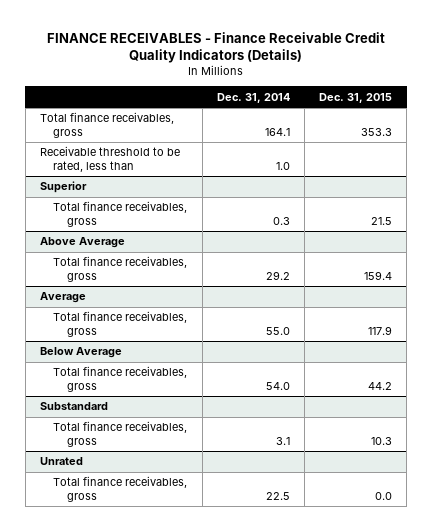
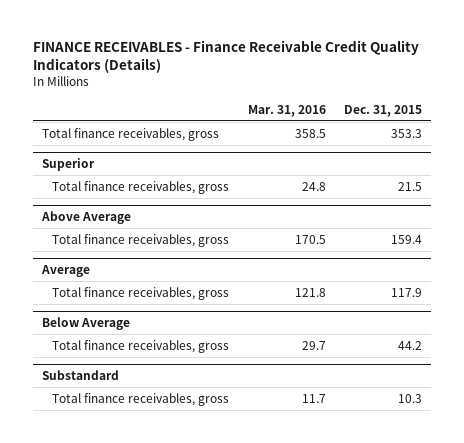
[216,92,290,103] Dec. 31, 2014 -> none
none -> [247,104,326,117] Mar. 31, 2016
[40,146,181,172] Receivable threshold to be rated, less than -> none
[40,457,84,466] Unrated -> none
[53,476,188,502] Total finance receivables, gross -> none

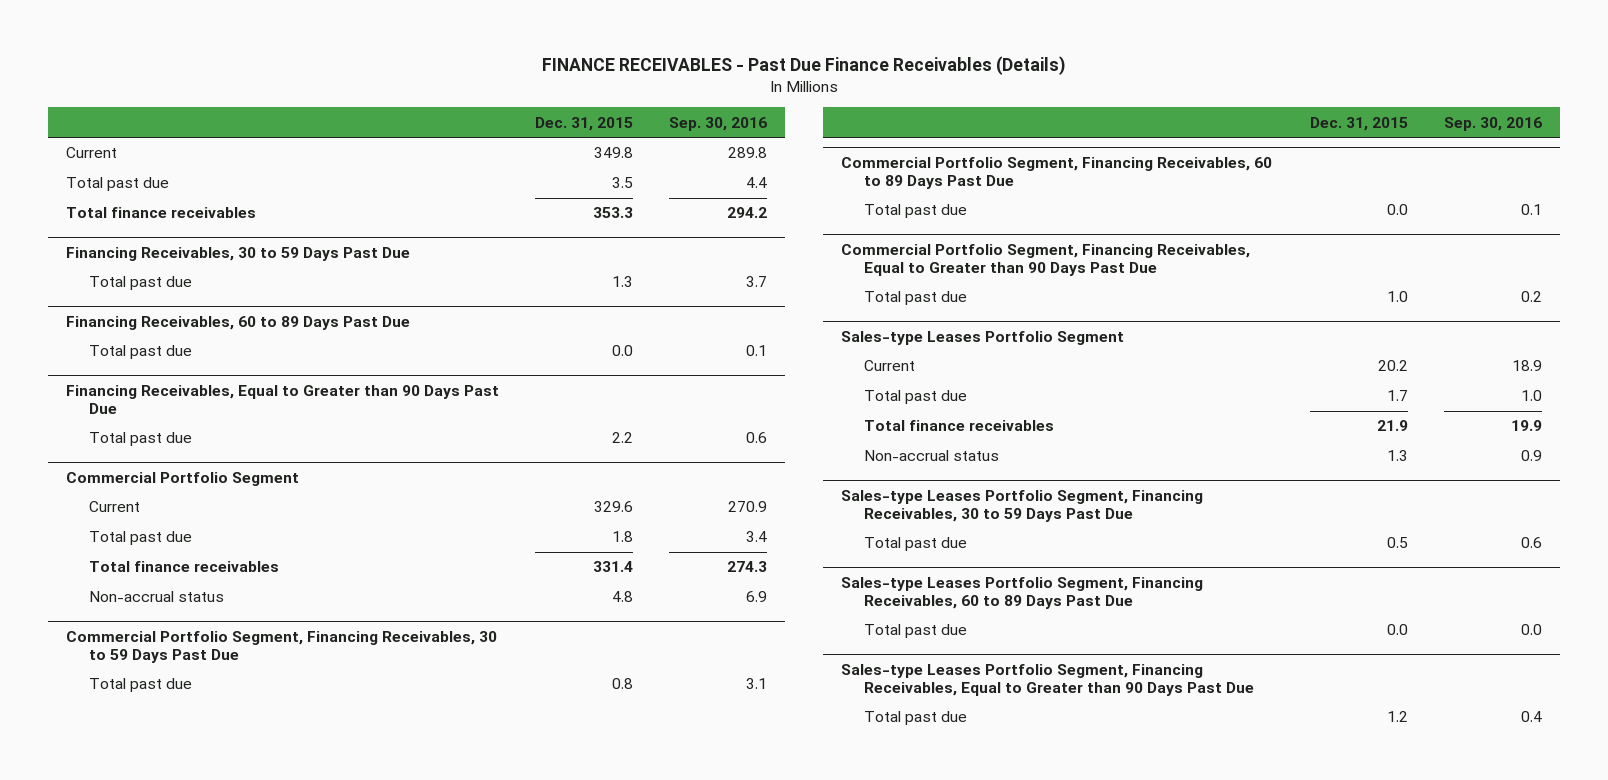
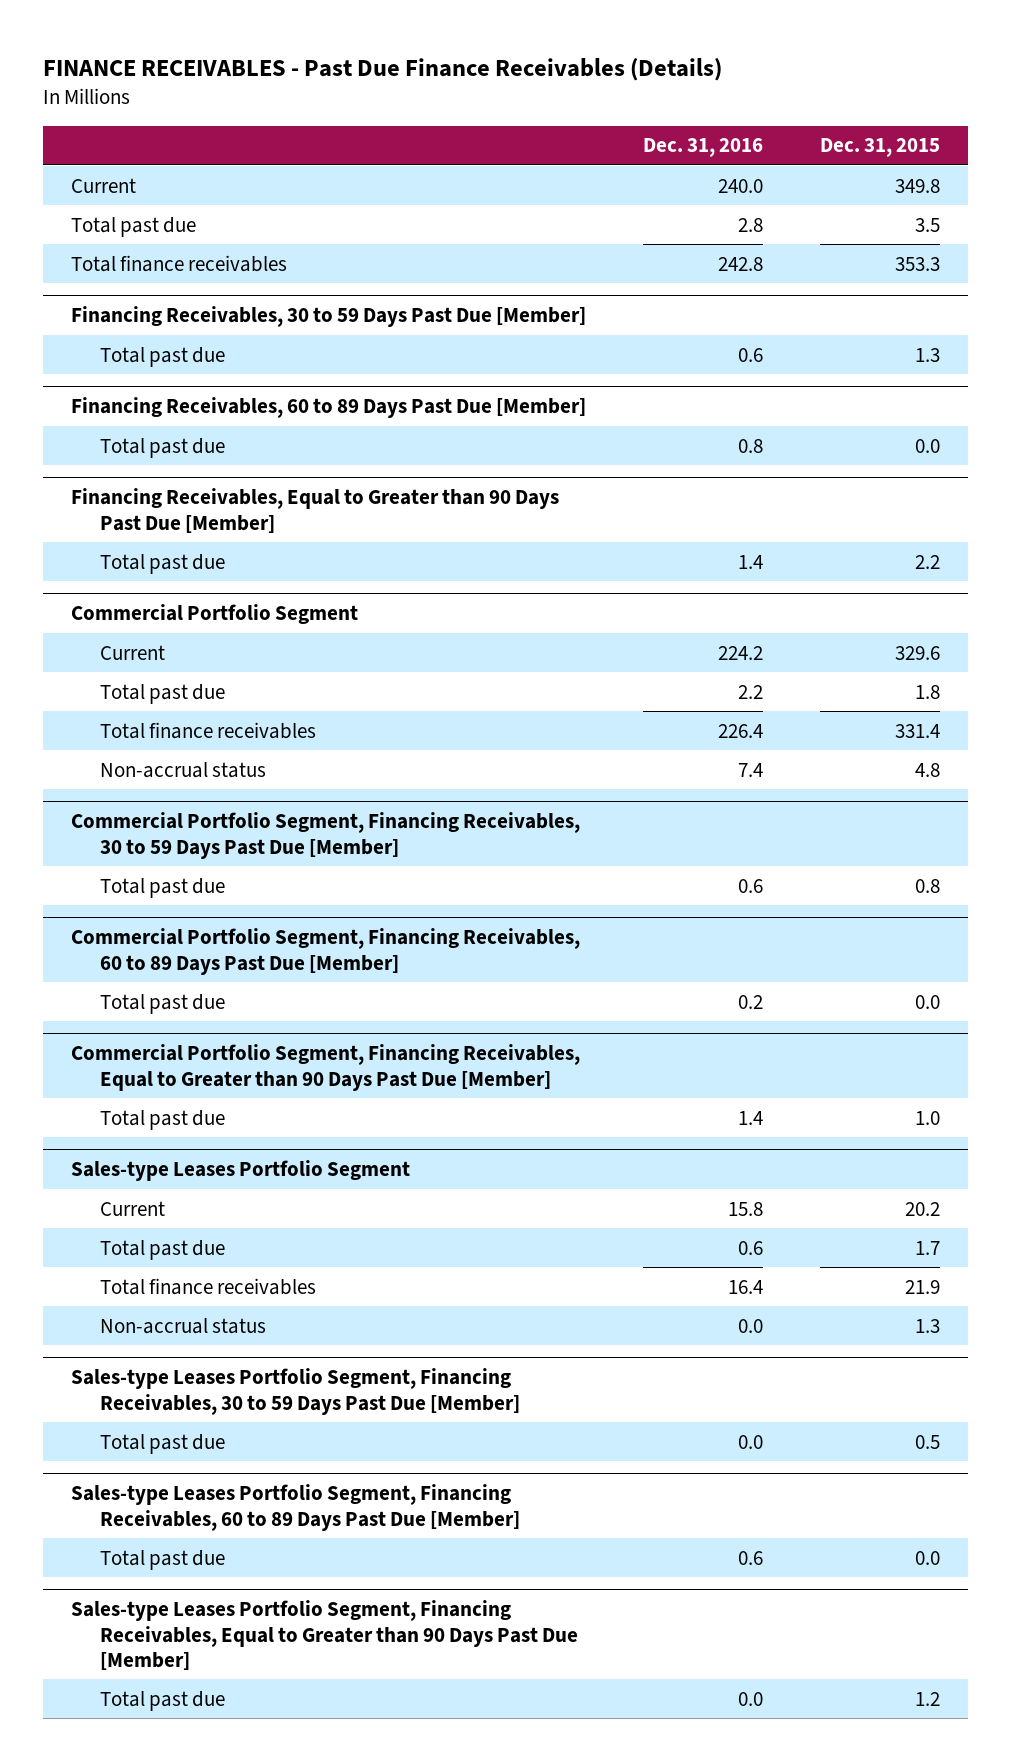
[668,116,767,131] Sep. 30, 2016 -> none
none -> [643,138,764,158] Dec. 31, 2016
[65,246,410,261] Financing Receivables, 30 to 59 Days Past Due -> [71,306,587,328] Financing Receivables, 30 to 59 Days Past Due [Member]
[65,315,410,330] Financing Receivables, 60 to 89 Days Past Due -> [71,397,587,419] Financing Receivables, 60 to 89 Days Past Due [Member]
[65,384,499,414] Financing Receivables, Equal to Greater than 90 Days Past Due -> [71,488,560,533] Financing Receivables, Equal to Greater than 90 Days Past Due [Member]
[65,630,497,663] Commercial Portfolio Segment, Financing Receivables, 30 to 59 Days Past Due -> [71,812,581,859] Commercial Portfolio Segment, Financing Receivables, 30 to 59 Days Past Due [Member]
[841,156,1273,189] Commercial Portfolio Segment, Financing Receivables, 60 to 89 Days Past Due -> [71,928,581,975] Commercial Portfolio Segment, Financing Receivables, 60 to 89 Days Past Due [Member]
[841,243,1251,276] Commercial Portfolio Segment, Financing Receivables, Equal to Greater than 90 Days Past Due -> [71,1044,581,1091] Commercial Portfolio Segment, Financing Receivables, Equal to Greater than 90 Days Past Due [Member]
[841,489,1204,522] Sales-type Leases Portfolio Segment, Financing Receivables, 30 to 59 Days Past Due -> [71,1368,521,1415] Sales-type Leases Portfolio Segment, Financing Receivables, 30 to 59 Days Past Due [Member]
[841,576,1204,609] Sales-type Leases Portfolio Segment, Financing Receivables, 60 to 89 Days Past Due -> [71,1484,521,1531] Sales-type Leases Portfolio Segment, Financing Receivables, 60 to 89 Days Past Due [Member]
[841,663,1255,696] Sales-type Leases Portfolio Segment, Financing Receivables, Equal to Greater than 90 Days Past Due -> [71,1600,579,1670] Sales-type Leases Portfolio Segment, Financing Receivables, Equal to Greater than 90 Days Past Due [Member]

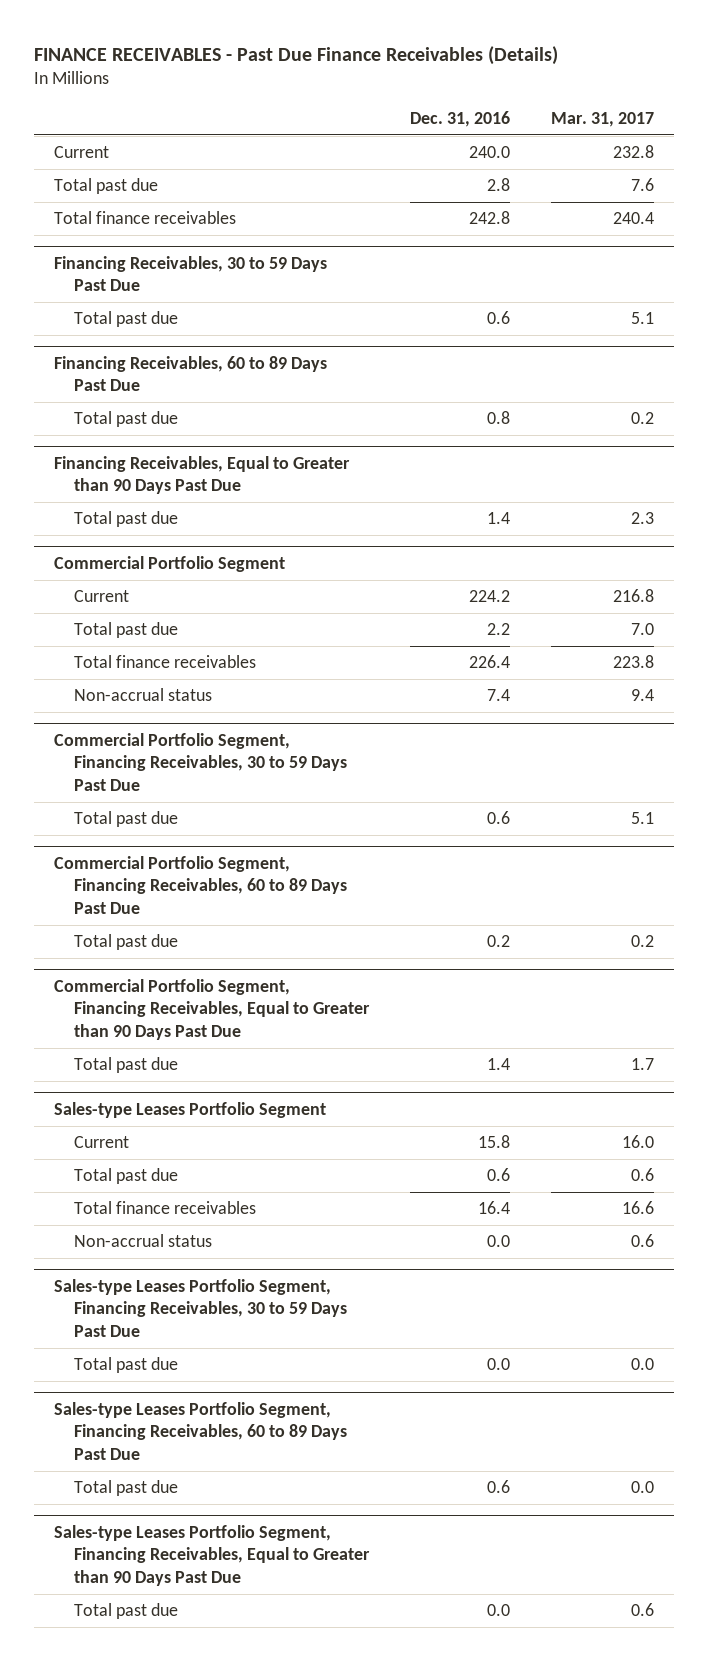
[820,138,941,158] Dec. 31, 2015 -> none
none -> [550,111,654,127] Mar. 31, 2017
[71,306,587,328] Financing Receivables, 30 to 59 Days Past Due [Member] -> [54,255,328,292] Financing Receivables, 30 to 59 Days Past Due
[71,397,587,419] Financing Receivables, 60 to 89 Days Past Due [Member] -> [54,355,328,392] Financing Receivables, 60 to 89 Days Past Due
[71,488,560,533] Financing Receivables, Equal to Greater than 90 Days Past Due [Member] -> [54,455,351,495] Financing Receivables, Equal to Greater than 90 Days Past Due
[71,812,581,859] Commercial Portfolio Segment, Financing Receivables, 30 to 59 Days Past Due [Member] -> [54,732,348,791] Commercial Portfolio Segment, Financing Receivables, 30 to 59 Days Past Due
[71,928,581,975] Commercial Portfolio Segment, Financing Receivables, 60 to 89 Days Past Due [Member] -> [54,855,348,914] Commercial Portfolio Segment, Financing Receivables, 60 to 89 Days Past Due
[71,1044,581,1091] Commercial Portfolio Segment, Financing Receivables, Equal to Greater than 90 Days Past Due [Member] -> [54,978,371,1040] Commercial Portfolio Segment, Financing Receivables, Equal to Greater than 90 Days Past Due
[71,1368,521,1415] Sales-type Leases Portfolio Segment, Financing Receivables, 30 to 59 Days Past Due [Member] -> [54,1278,348,1337] Sales-type Leases Portfolio Segment, Financing Receivables, 30 to 59 Days Past Due
[71,1484,521,1531] Sales-type Leases Portfolio Segment, Financing Receivables, 60 to 89 Days Past Due [Member] -> [54,1401,348,1460] Sales-type Leases Portfolio Segment, Financing Receivables, 60 to 89 Days Past Due
[71,1600,579,1670] Sales-type Leases Portfolio Segment, Financing Receivables, Equal to Greater than 90 Days Past Due [Member] -> [54,1524,371,1586] Sales-type Leases Portfolio Segment, Financing Receivables, Equal to Greater than 90 Days Past Due

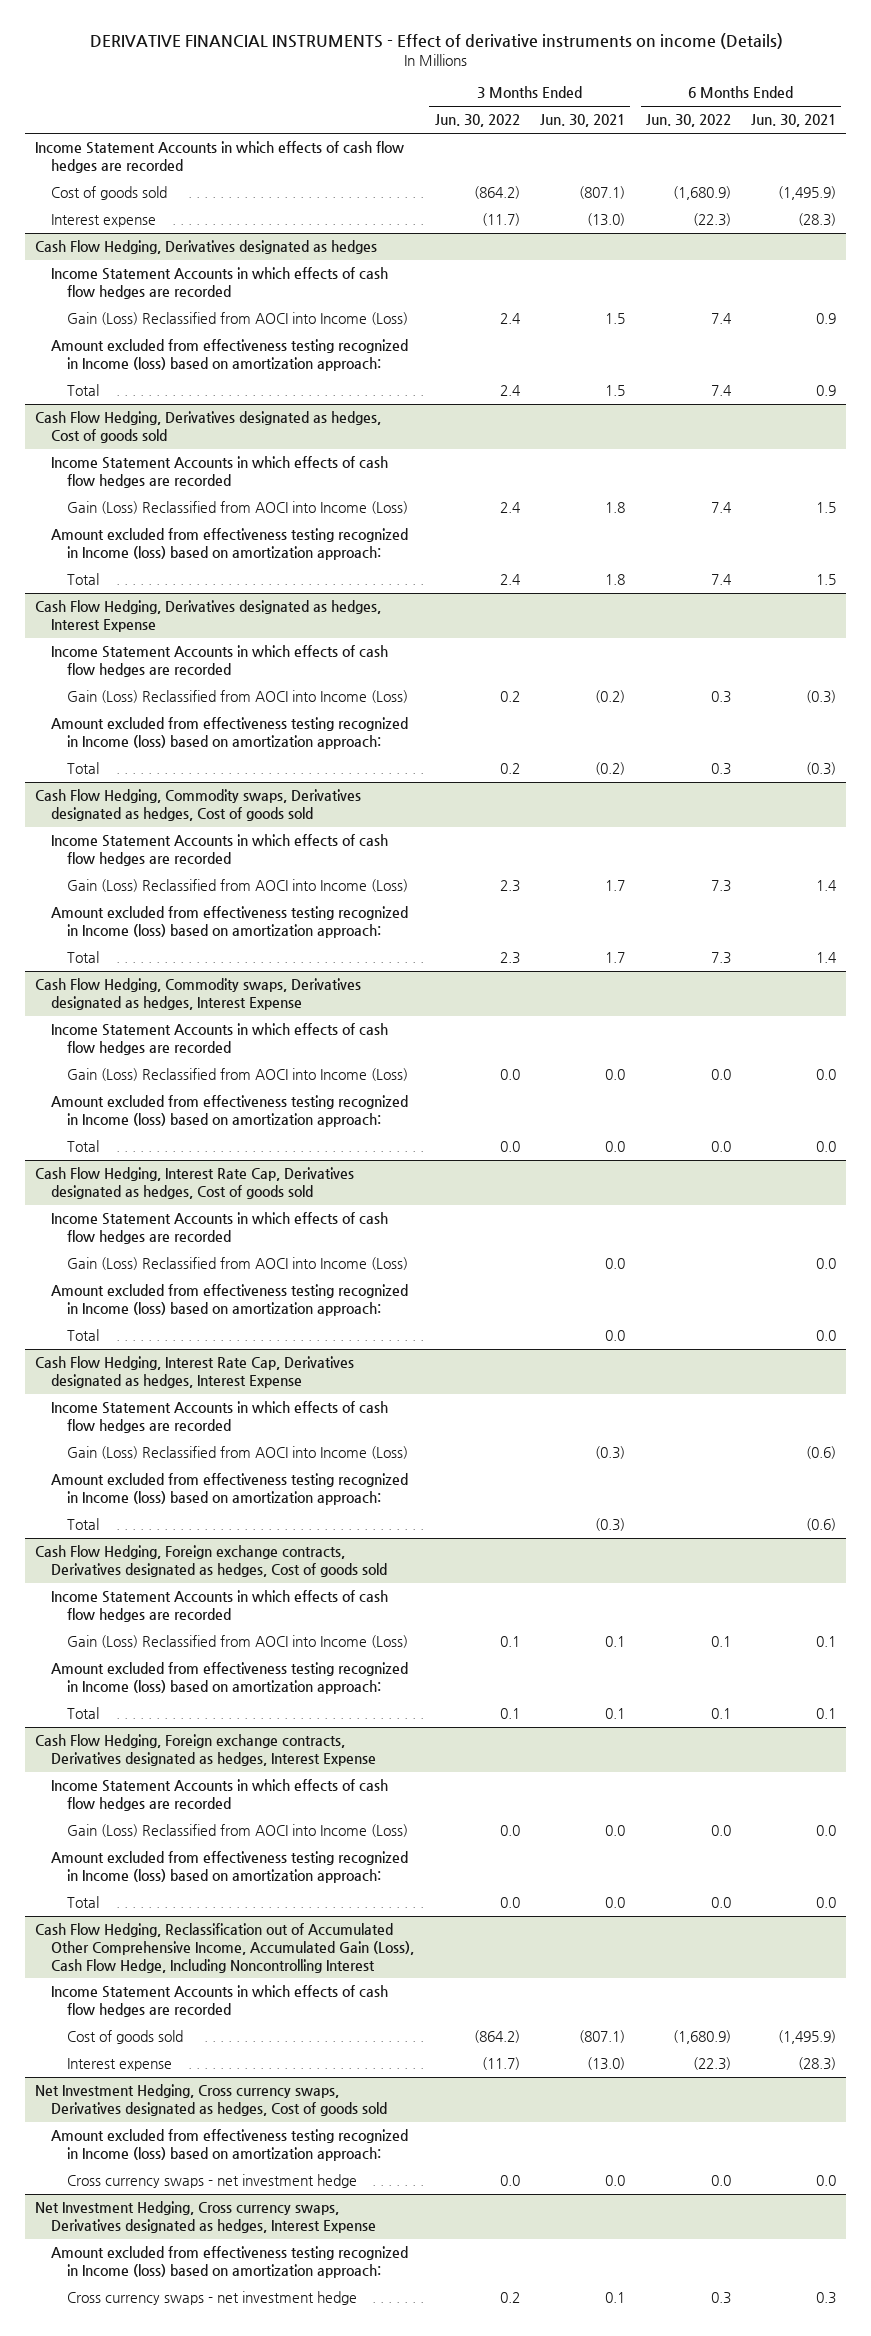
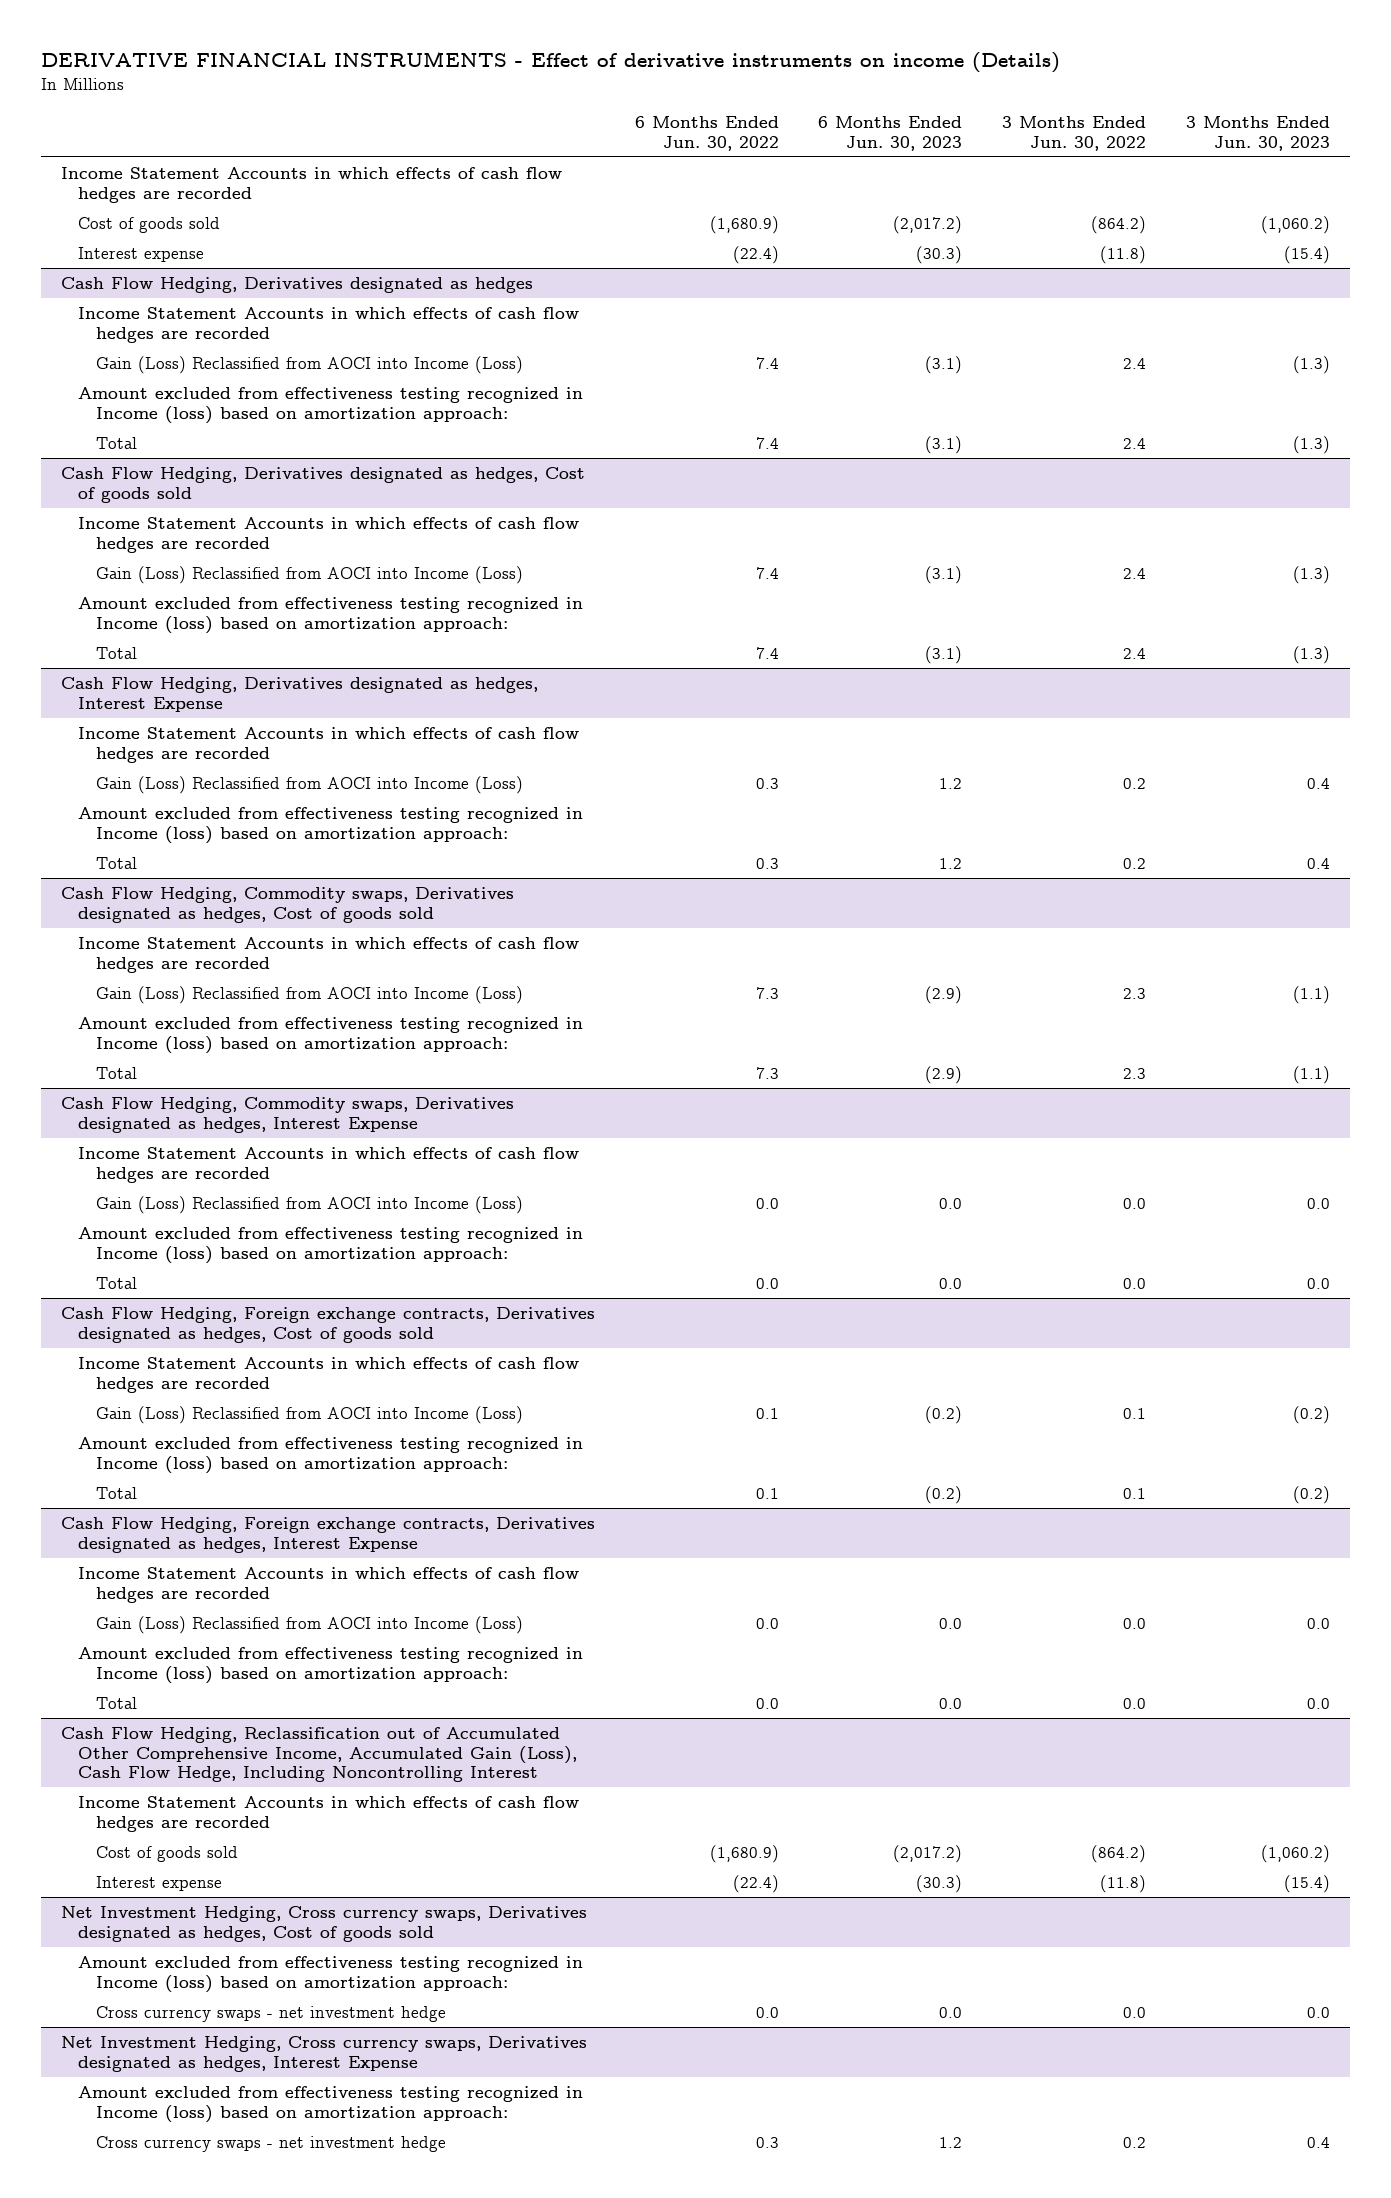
[540,114,626,128] Jun. 30, 2021 -> none
[751,114,837,128] Jun. 30, 2021 -> none
none -> [818,116,963,151] 6 Months Ended Jun. 30, 2023
none -> [1185,116,1330,151] 3 Months Ended Jun. 30, 2023
[481,213,520,227] (11.7) -> [1100,245,1147,264] (11.8)
[692,213,731,227] (22.3) -> [732,245,779,264] (22.4)
[35,1167,355,1200] Cash Flow Hedging, Interest Rate Cap, Derivatives designated as hedges, Cost of goods sold -> none
[51,1212,389,1245] Income Statement Accounts in which effects of cash flow hedges are recorded -> none
[67,1257,409,1271] Gain (Loss) Reclassified from AOCI into Income (Loss) -> none
[51,1284,409,1317] Amount excluded from effectiveness testing recognized in Income (loss) based on amortization approach: -> none
[67,1329,100,1342] Total -> none
[35,1356,355,1389] Cash Flow Hedging, Interest Rate Cap, Derivatives designated as hedges, Interest Expense -> none
[51,1401,389,1434] Income Statement Accounts in which effects of cash flow hedges are recorded -> none
[67,1446,409,1460] Gain (Loss) Reclassified from AOCI into Income (Loss) -> none
[51,1473,409,1506] Amount excluded from effectiveness testing recognized in Income (loss) based on amortization approach: -> none
[67,1518,100,1531] Total -> none
[481,2057,520,2071] (11.7) -> [1100,1874,1147,1893] (11.8)
[692,2057,731,2071] (22.3) -> [732,1874,779,1893] (22.4)

